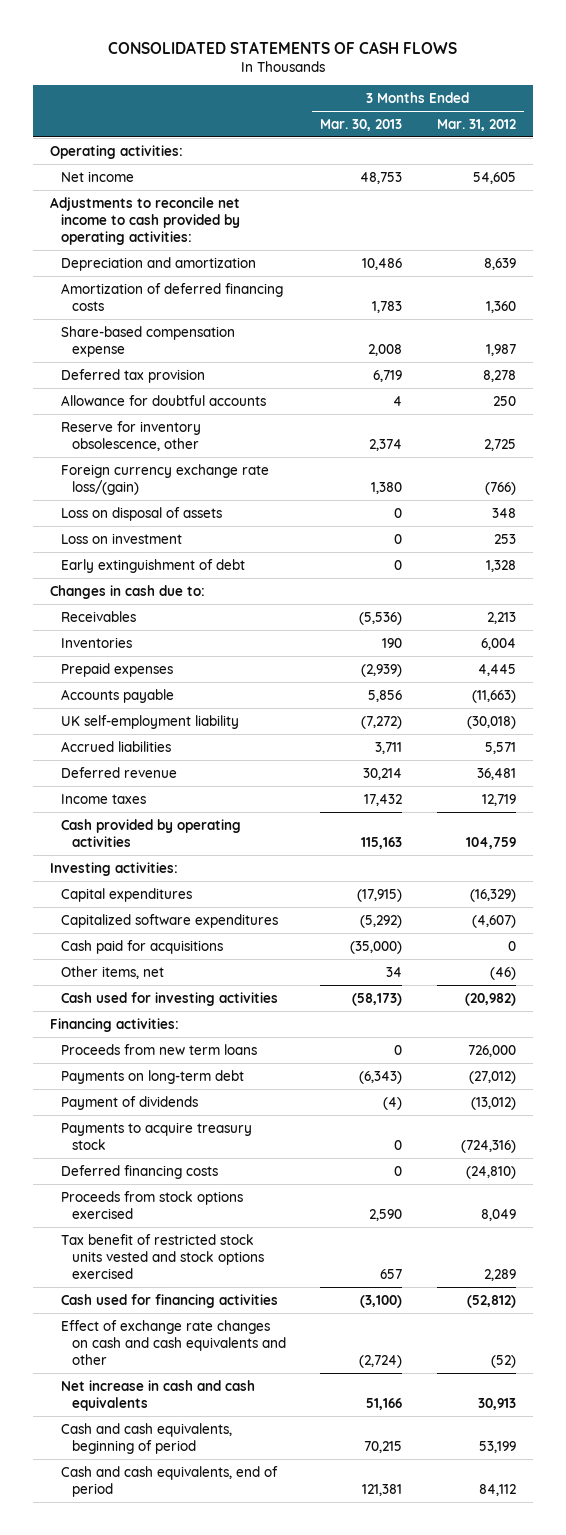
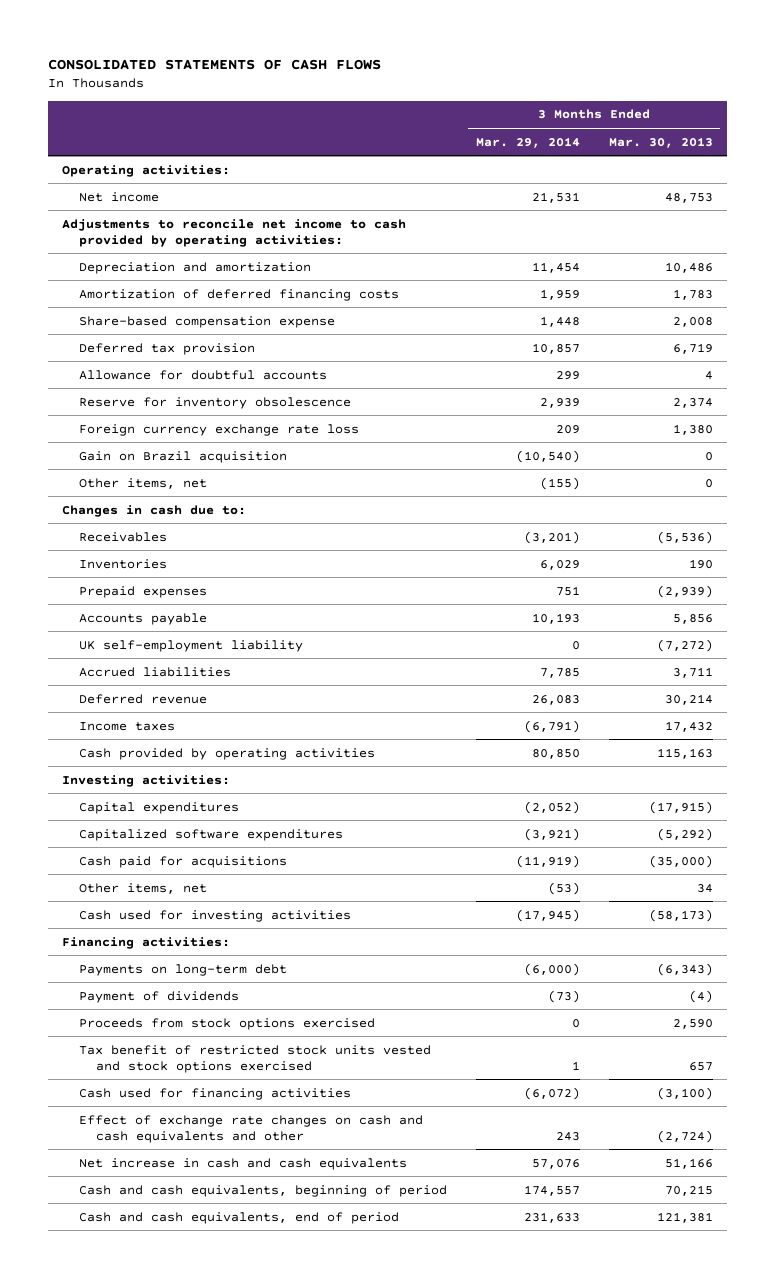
[436,118,516,131] Mar. 31, 2012 -> none
none -> [475,136,580,148] Mar. 29, 2014
[61,506,223,521] Loss on disposal of assets -> none
[61,532,183,544] Loss on investment -> none
[61,558,246,573] Early extinguishment of debt -> none
[61,420,202,451] Reserve for inventory obsolescence, other -> [78,396,351,409] Reserve for inventory obsolescence
[61,463,270,495] Foreign currency exchange rate loss/(gain) -> [78,423,359,436] Foreign currency exchange rate loss
none -> [78,450,287,463] Gain on Brazil acquisition
none -> [78,477,207,489] Other items, net
[61,1043,258,1055] Proceeds from new term loans -> none
[61,1121,253,1150] Payments to acquire treasury stock -> none
[61,1164,219,1179] Deferred financing costs -> none

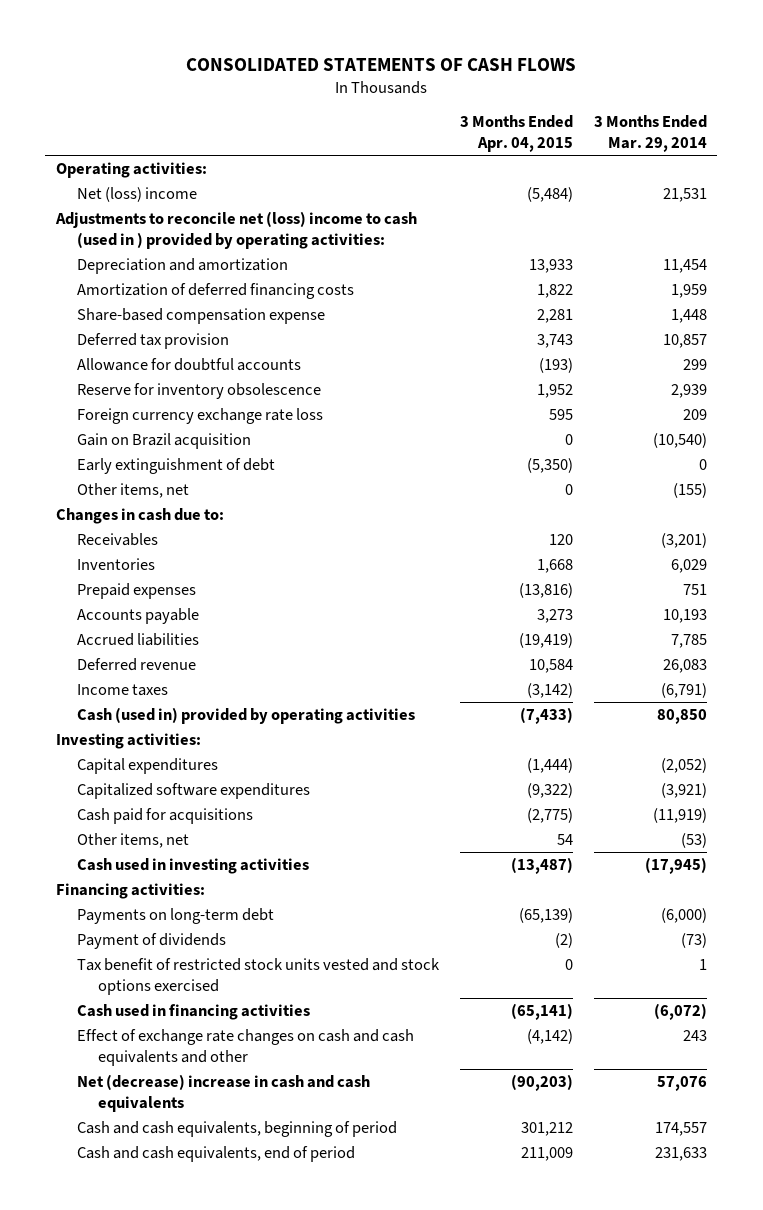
[608,136,713,148] Mar. 30, 2013 -> none
none -> [459,115,573,153] 3 Months Ended Apr. 04, 2015
[78,191,159,202] Net income -> [76,187,197,203] Net (loss) income
[62,218,407,247] Adjustments to reconcile net income to cash provided by operating activities: -> [54,211,417,249] Adjustments to reconcile net (loss) income to cash (used in ) provided by operating activities:
none -> [76,458,275,475] Early extinguishment of debt
[78,639,303,652] UK self-employment liability -> none
[78,747,375,760] Cash provided by operating activities -> [76,707,415,725] Cash (used in) provided by operating activities
[78,909,351,922] Cash used for investing activities -> [76,858,309,875] Cash used in investing activities
[78,1017,375,1030] Proceeds from stock options exercised -> none
[78,1087,351,1100] Cash used for financing activities -> [76,1004,310,1021] Cash used in financing activities
[78,1157,407,1170] Net increase in cash and cash equivalents -> [76,1074,370,1112] Net (decrease) increase in cash and cash equivalents

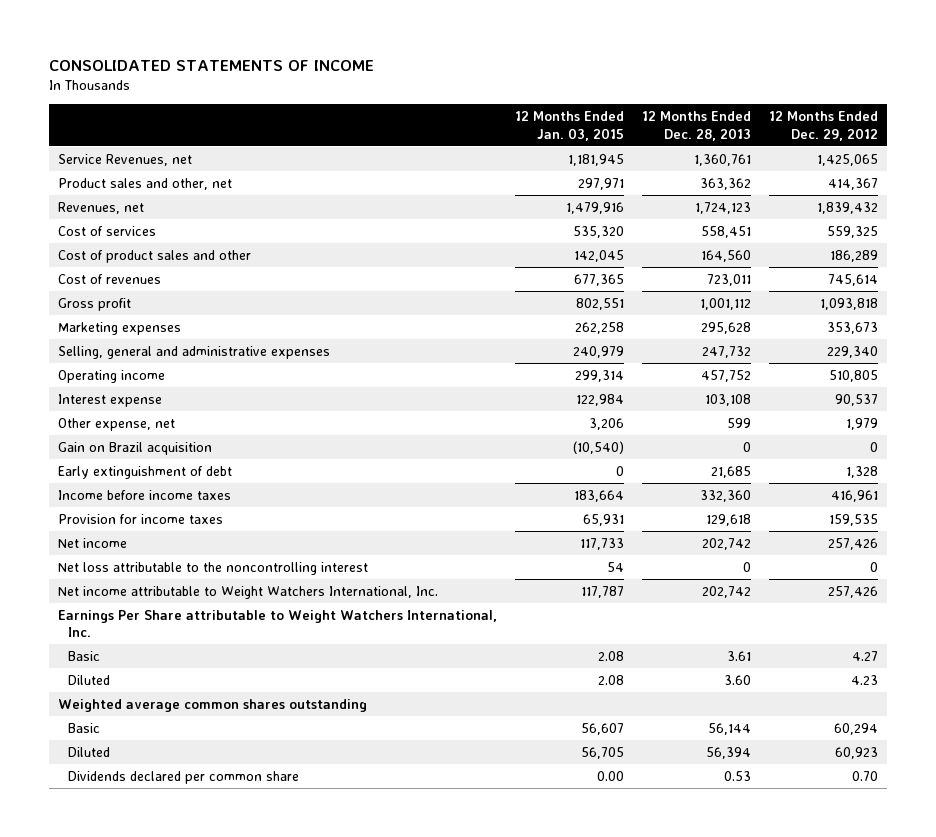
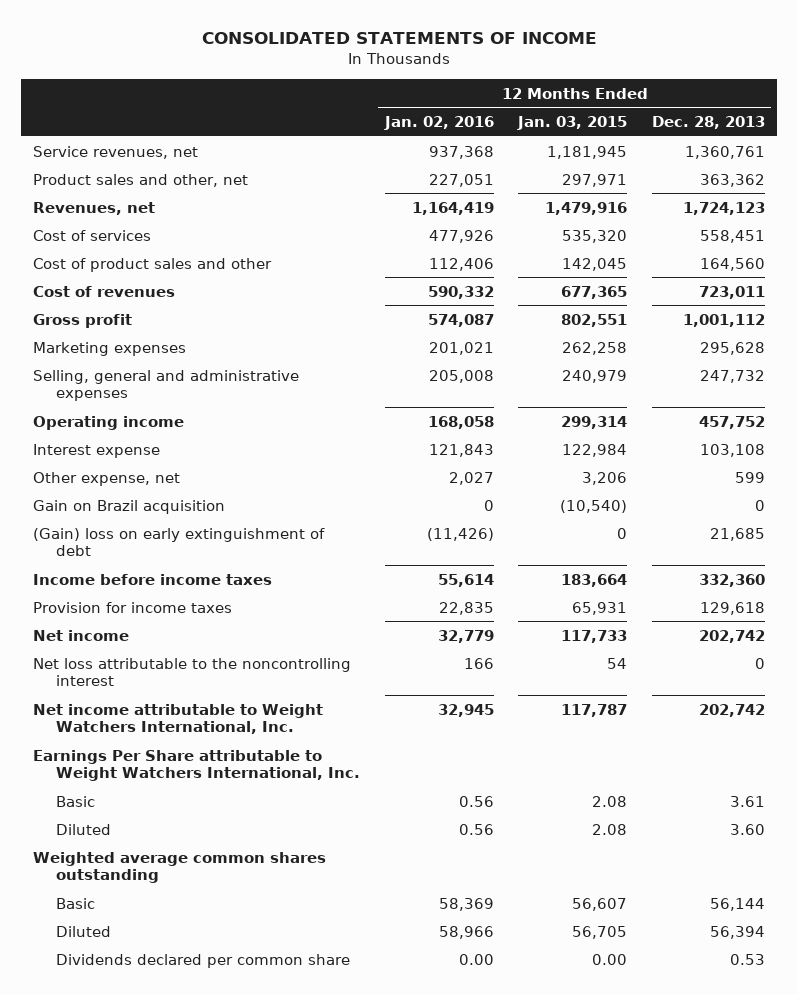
[769,111,879,141] 12 Months Ended Dec. 29, 2012 -> none
none -> [383,116,494,131] Jan. 02, 2016
[57,153,192,166] Service Revenues, net -> [33,145,199,159] Service revenues, net
[57,465,232,479] Early extinguishment of debt -> [33,527,326,557] (Gain) loss on early extinguishment of debt

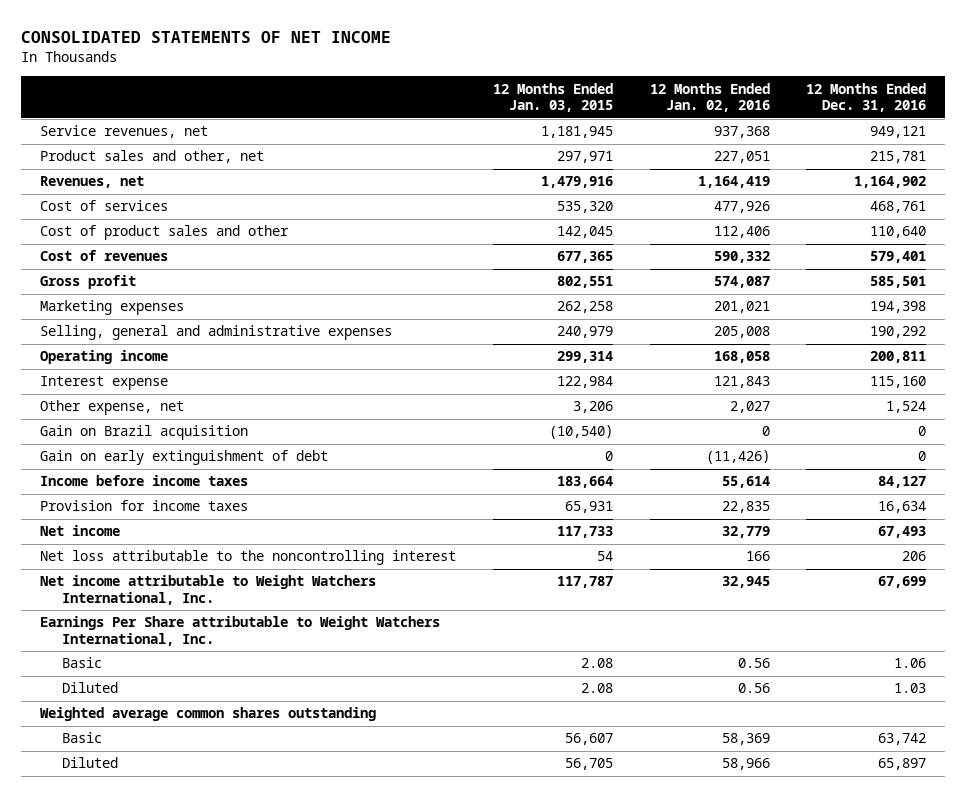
[202,32,598,45] CONSOLIDATED STATEMENTS OF INCOME -> [21,31,392,44] CONSOLIDATED STATEMENTS OF NET INCOME
[651,116,765,130] Dec. 28, 2013 -> none
none -> [806,82,927,113] 12 Months Ended Dec. 31, 2016
[33,527,326,557] (Gain) loss on early extinguishment of debt -> [39,450,328,466] Gain on early extinguishment of debt
[55,953,350,968] Dividends declared per common share -> none

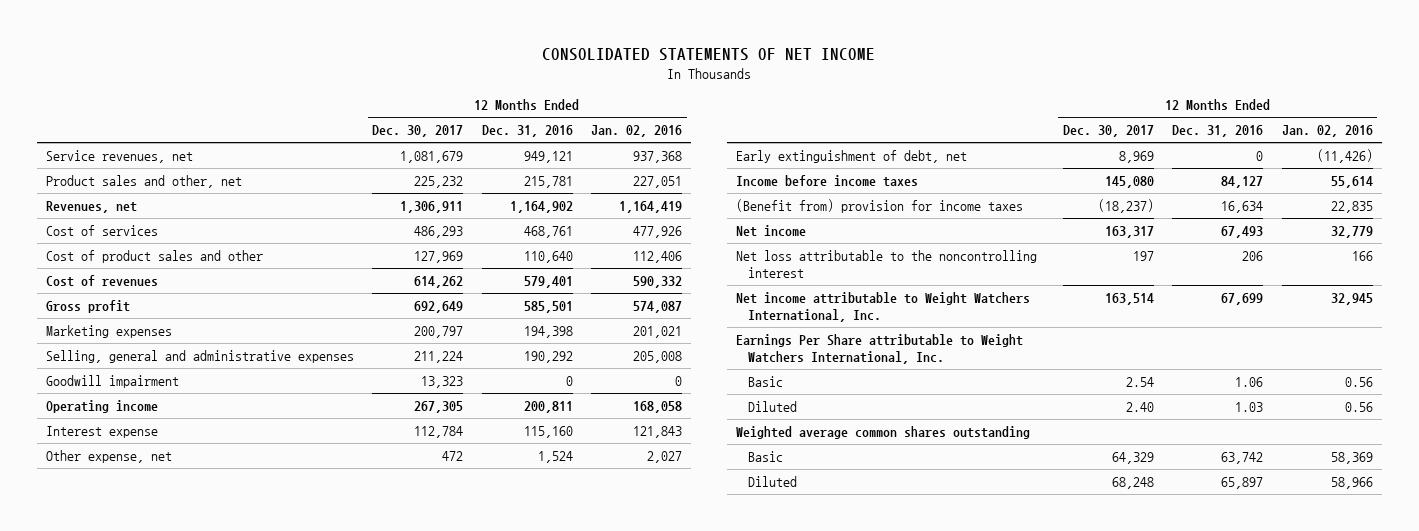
[492,82,613,113] 12 Months Ended Jan. 03, 2015 -> none
none -> [372,125,464,138] Dec. 30, 2017
none -> [45,375,179,389] Goodwill impairment
[39,425,248,441] Gain on Brazil acquisition -> none
[39,450,328,466] Gain on early extinguishment of debt -> [736,150,968,164] Early extinguishment of debt, net
[39,500,248,512] Provision for income taxes -> [736,199,1024,214] (Benefit from) provision for income taxes

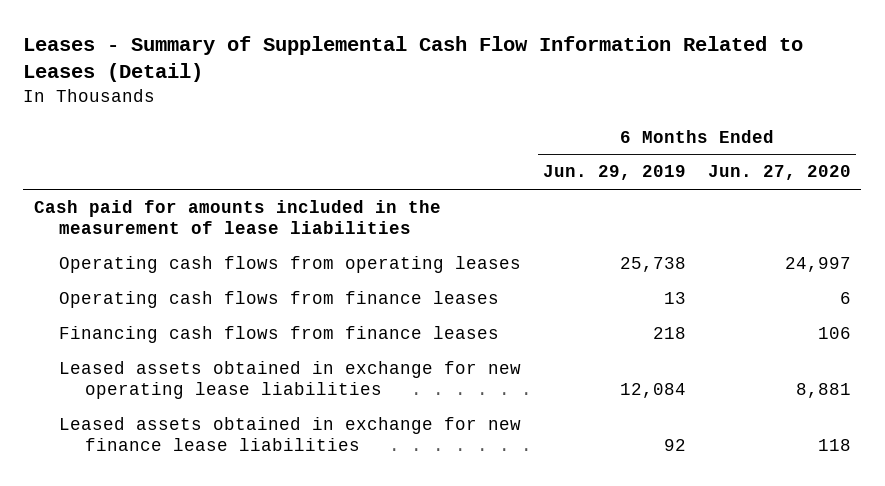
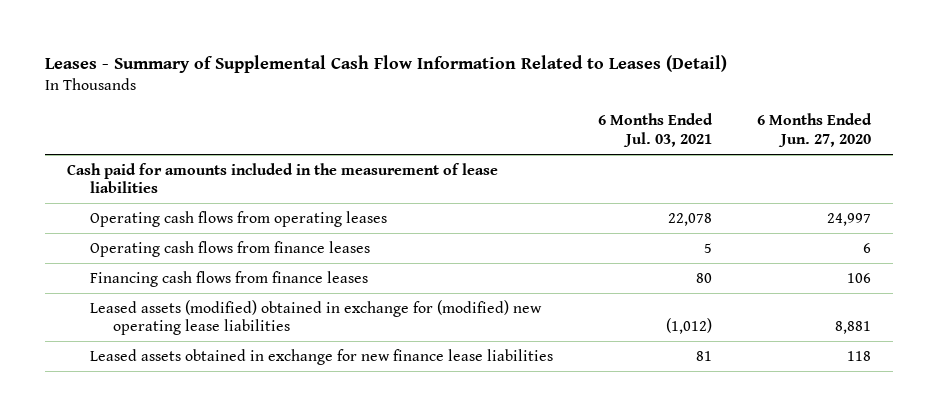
[543,165,687,181] Jun. 29, 2019 -> none
none -> [598,113,714,148] 6 Months Ended Jul. 03, 2021
[59,361,522,400] Leased assets obtained in exchange for new operating lease liabilities -> [90,299,543,336] Leased assets (modified) obtained in exchange for (modified) new operating lease liabilities

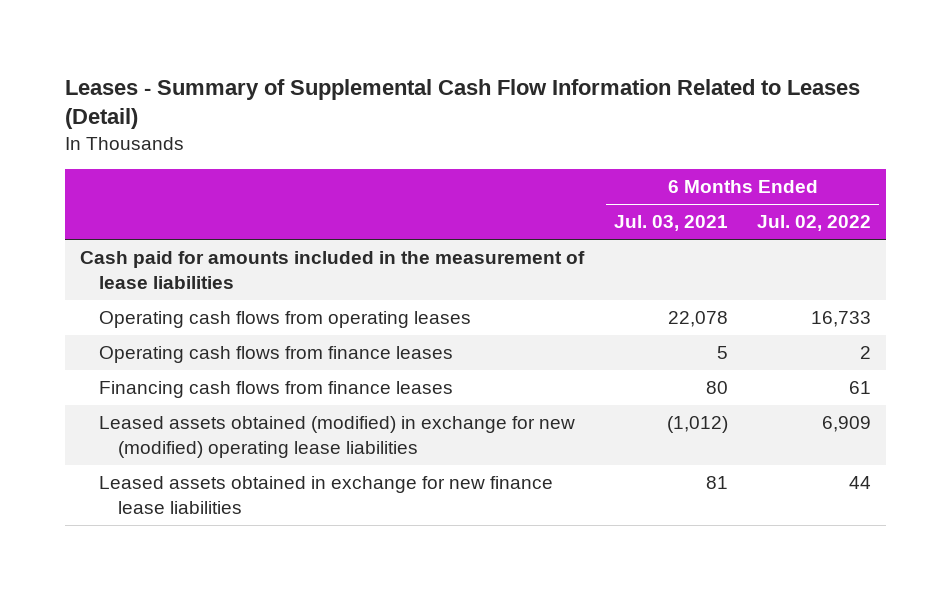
[756,113,872,148] 6 Months Ended Jun. 27, 2020 -> none
none -> [757,215,872,232] Jul. 02, 2022
[90,299,543,336] Leased assets (modified) obtained in exchange for (modified) new operating lease liabilities -> [99,416,576,458] Leased assets obtained (modified) in exchange for new (modified) operating lease liabilities

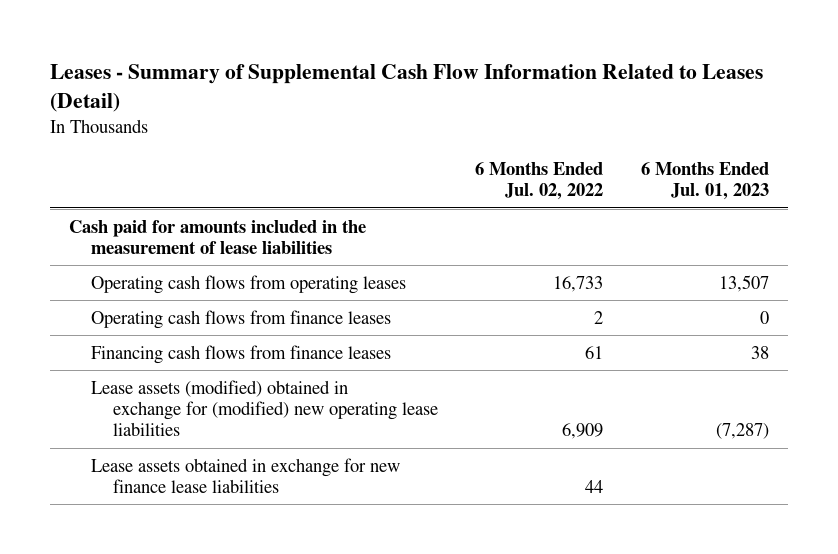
[613,215,728,232] Jul. 03, 2021 -> none
none -> [641,162,770,201] 6 Months Ended Jul. 01, 2023
[99,416,576,458] Leased assets obtained (modified) in exchange for new (modified) operating lease liabilities -> [90,379,438,437] Lease assets (modified) obtained in exchange for (modified) new operating lease liabilities
[99,476,554,514] Leased assets obtained in exchange for new finance lease liabilities -> [90,457,400,493] Lease assets obtained in exchange for new finance lease liabilities

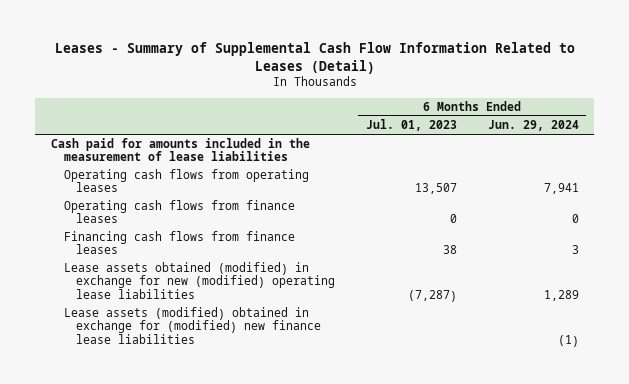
[475,162,604,201] 6 Months Ended Jul. 02, 2022 -> none
none -> [487,120,579,132] Jun. 29, 2024
[90,379,438,437] Lease assets (modified) obtained in exchange for (modified) new operating lease liabilities -> [63,262,336,299] Lease assets obtained (modified) in exchange for new (modified) operating lease liabilities
[90,457,400,493] Lease assets obtained in exchange for new finance lease liabilities -> [63,307,322,344] Lease assets (modified) obtained in exchange for (modified) new finance lease liabilities

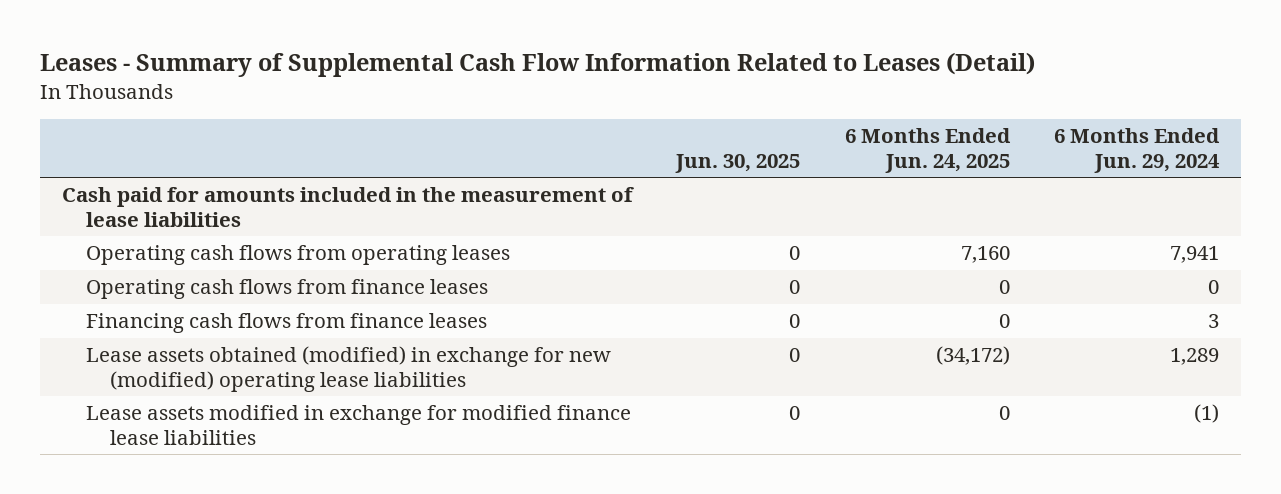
[365,119,457,132] Jul. 01, 2023 -> none
none -> [675,153,801,173] Jun. 30, 2025
none -> [844,128,1011,173] 6 Months Ended Jun. 24, 2025
[63,307,322,344] Lease assets (modified) obtained in exchange for (modified) new finance lease liabilities -> [85,405,631,445] Lease assets modified in exchange for modified finance lease liabilities

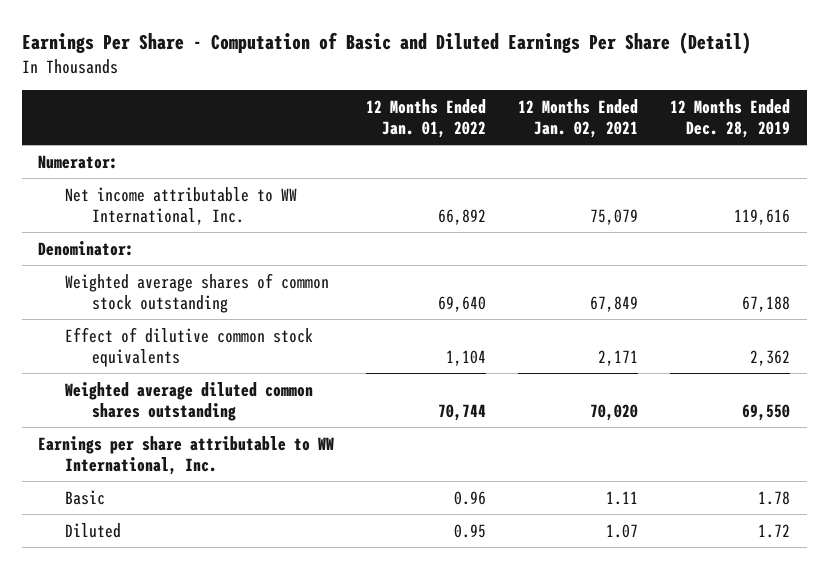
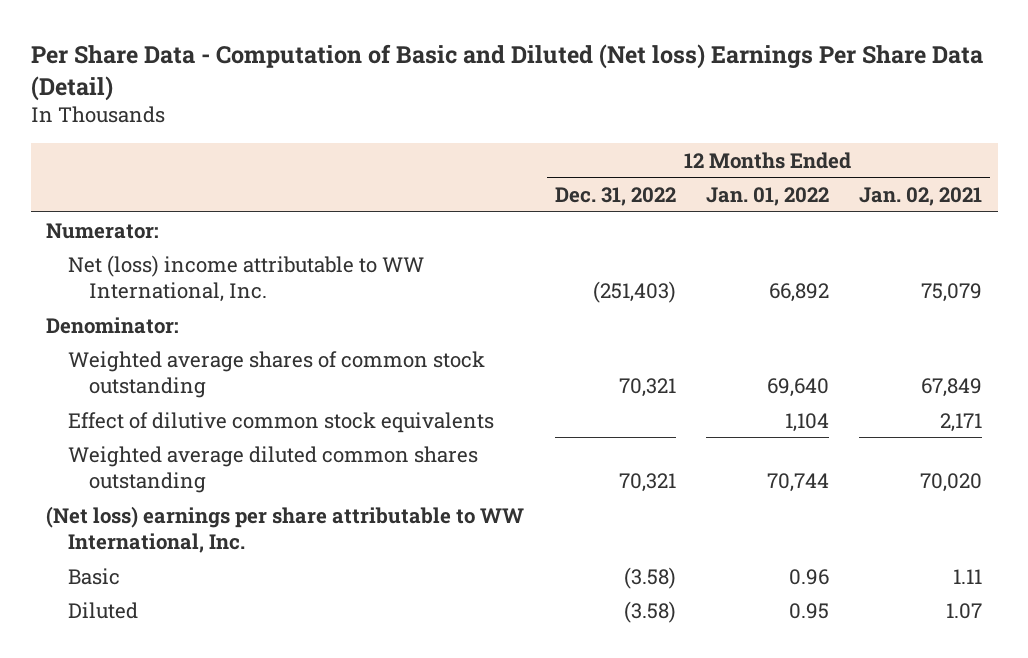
[22,32,752,55] Earnings Per Share - Computation of Basic and Diluted Earnings Per Share (Detail) -> [30,43,983,101] Per Share Data - Computation of Basic and Diluted (Net loss) Earnings Per Share Data (Detail)
[670,98,791,138] 12 Months Ended Dec. 28, 2019 -> none
none -> [554,186,676,206] Dec. 31, 2022
[64,186,297,225] Net income attributable to WW International, Inc. -> [67,254,424,302] Net (loss) income attributable to WW International, Inc.
[38,435,335,475] Earnings per share attributable to WW International, Inc. -> [46,505,525,553] (Net loss) earnings per share attributable to WW International, Inc.

